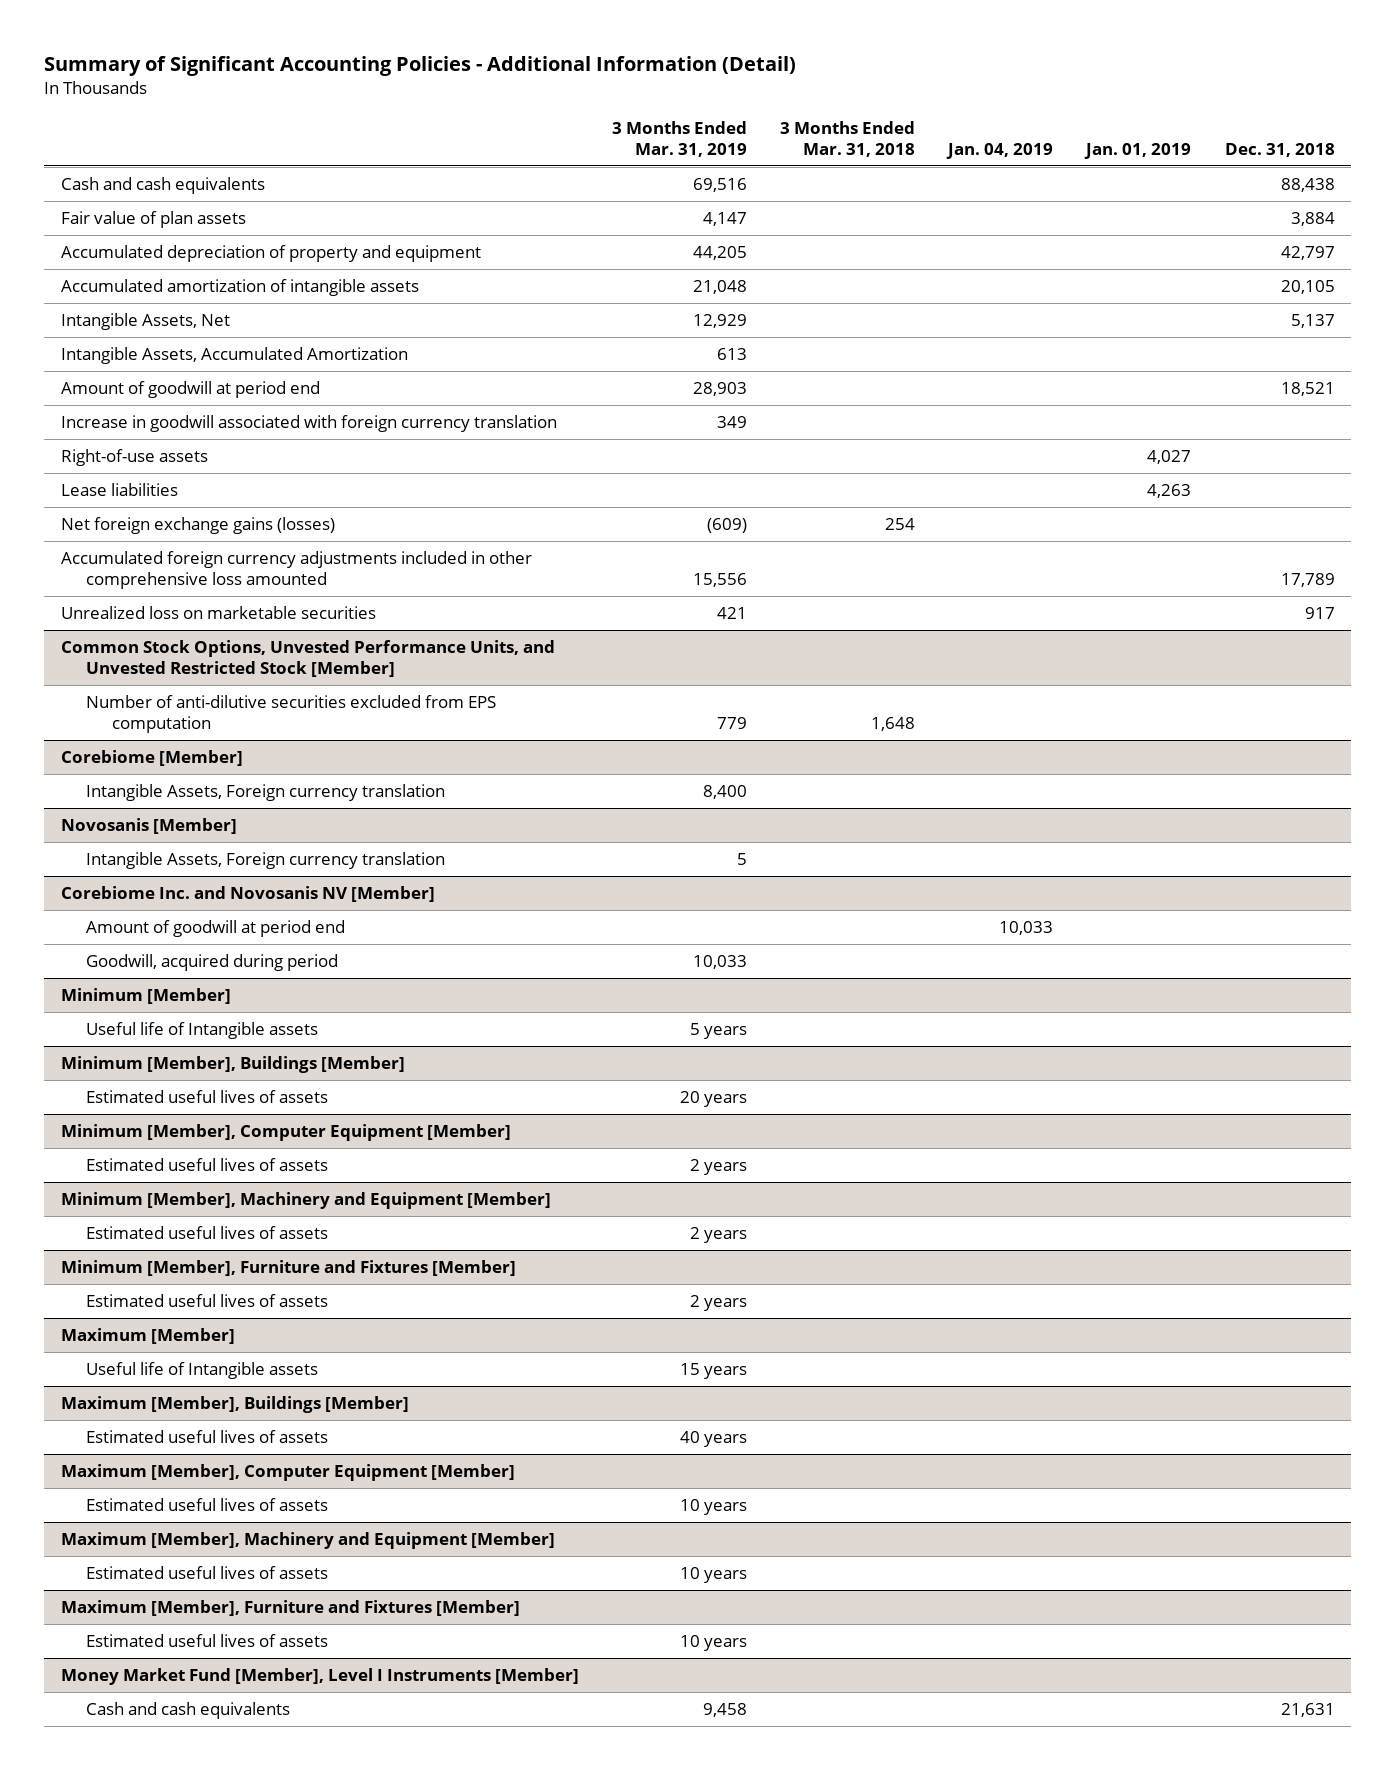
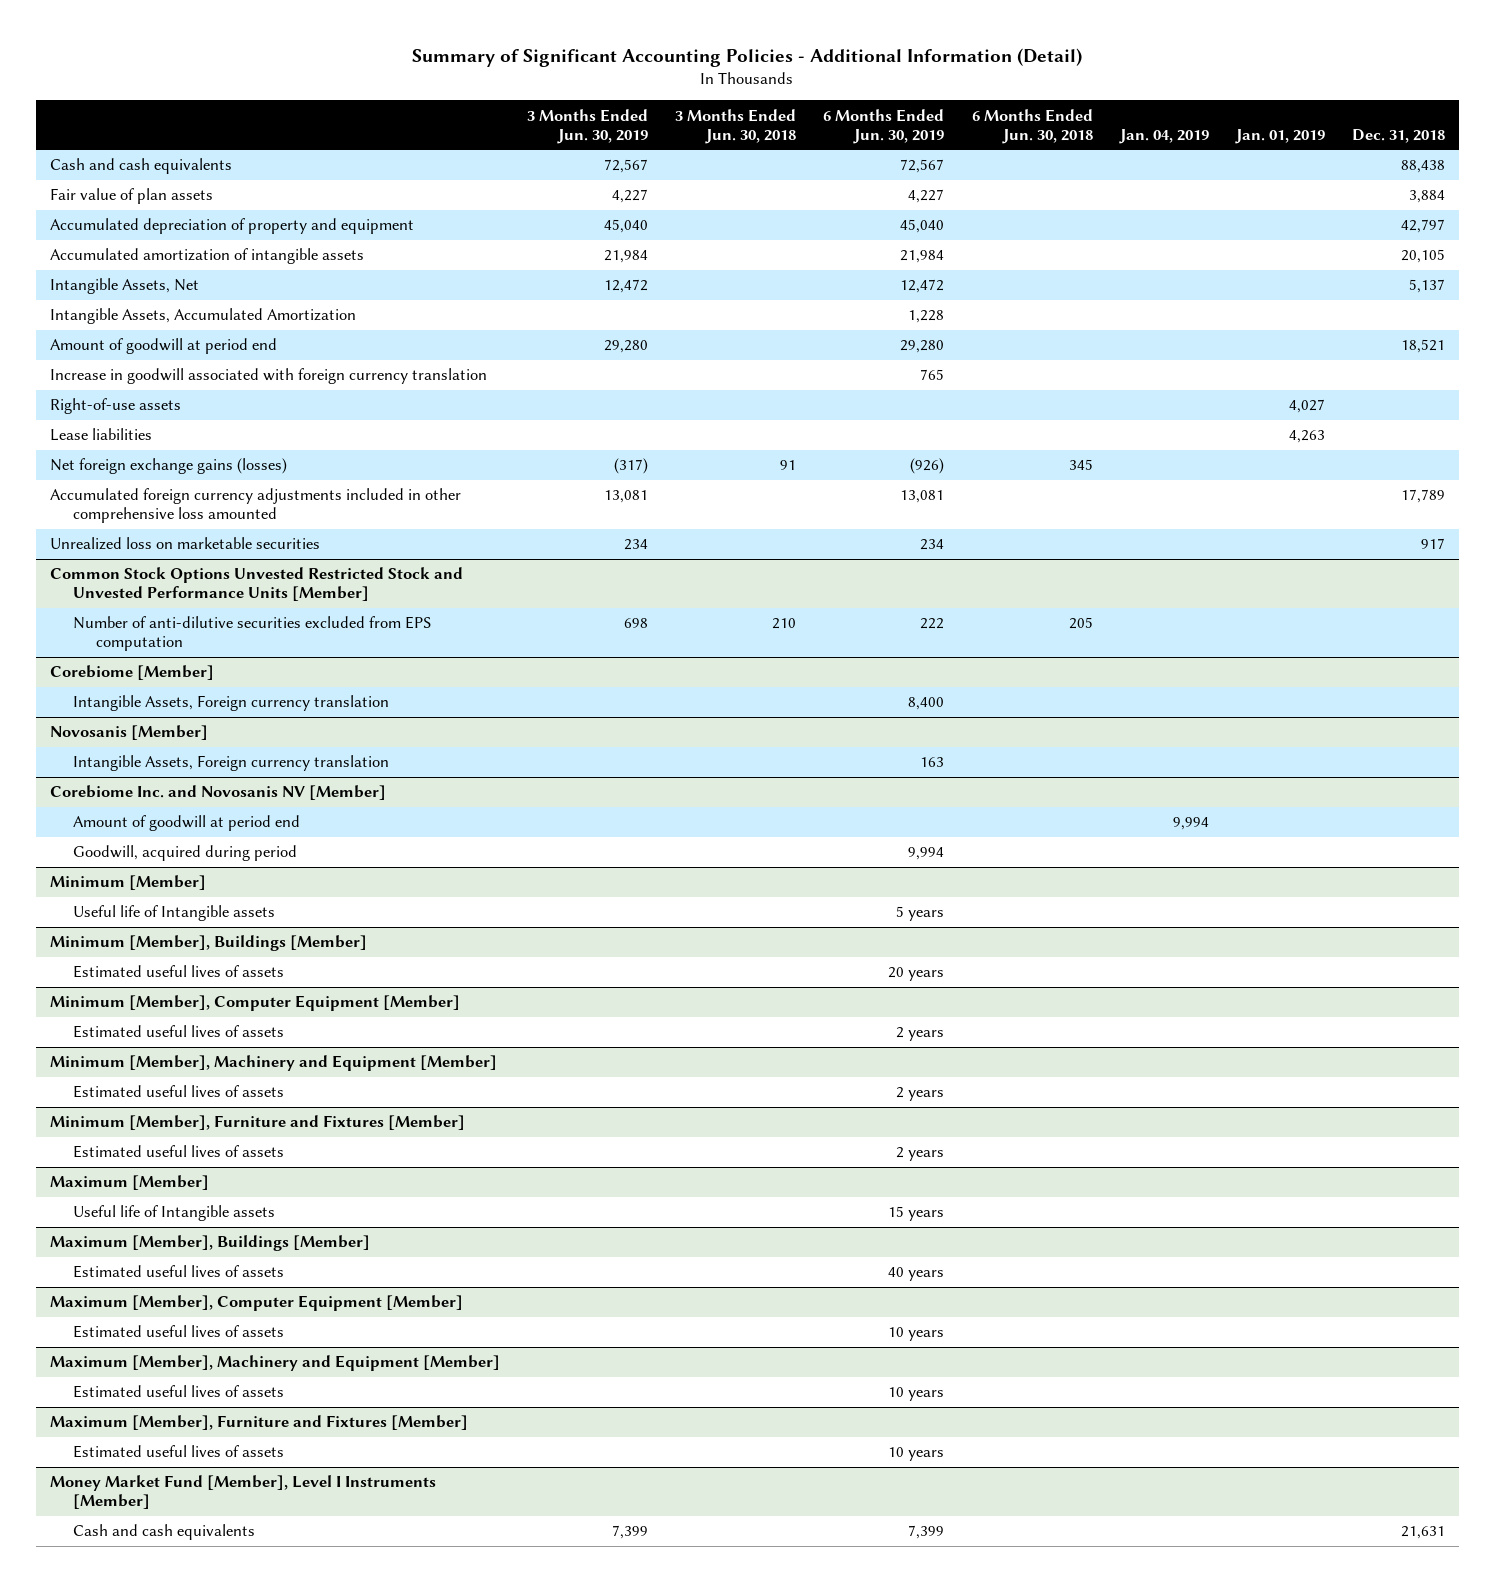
[612,121,748,157] 3 Months Ended Mar. 31, 2019 -> none
[780,121,916,157] 3 Months Ended Mar. 31, 2018 -> none
none -> [526,108,648,144] 3 Months Ended Jun. 30, 2019
none -> [675,108,797,144] 3 Months Ended Jun. 30, 2018
none -> [823,108,945,144] 6 Months Ended Jun. 30, 2019
none -> [971,108,1093,144] 6 Months Ended Jun. 30, 2018
[60,640,555,677] Common Stock Options, Unvested Performance Units, and Unvested Restricted Stock [Member] -> [49,567,463,602] Common Stock Options Unvested Restricted Stock and Unvested Performance Units [Member]
[999,921,1054,936] 10,033 -> [1172,817,1209,831] 9,994

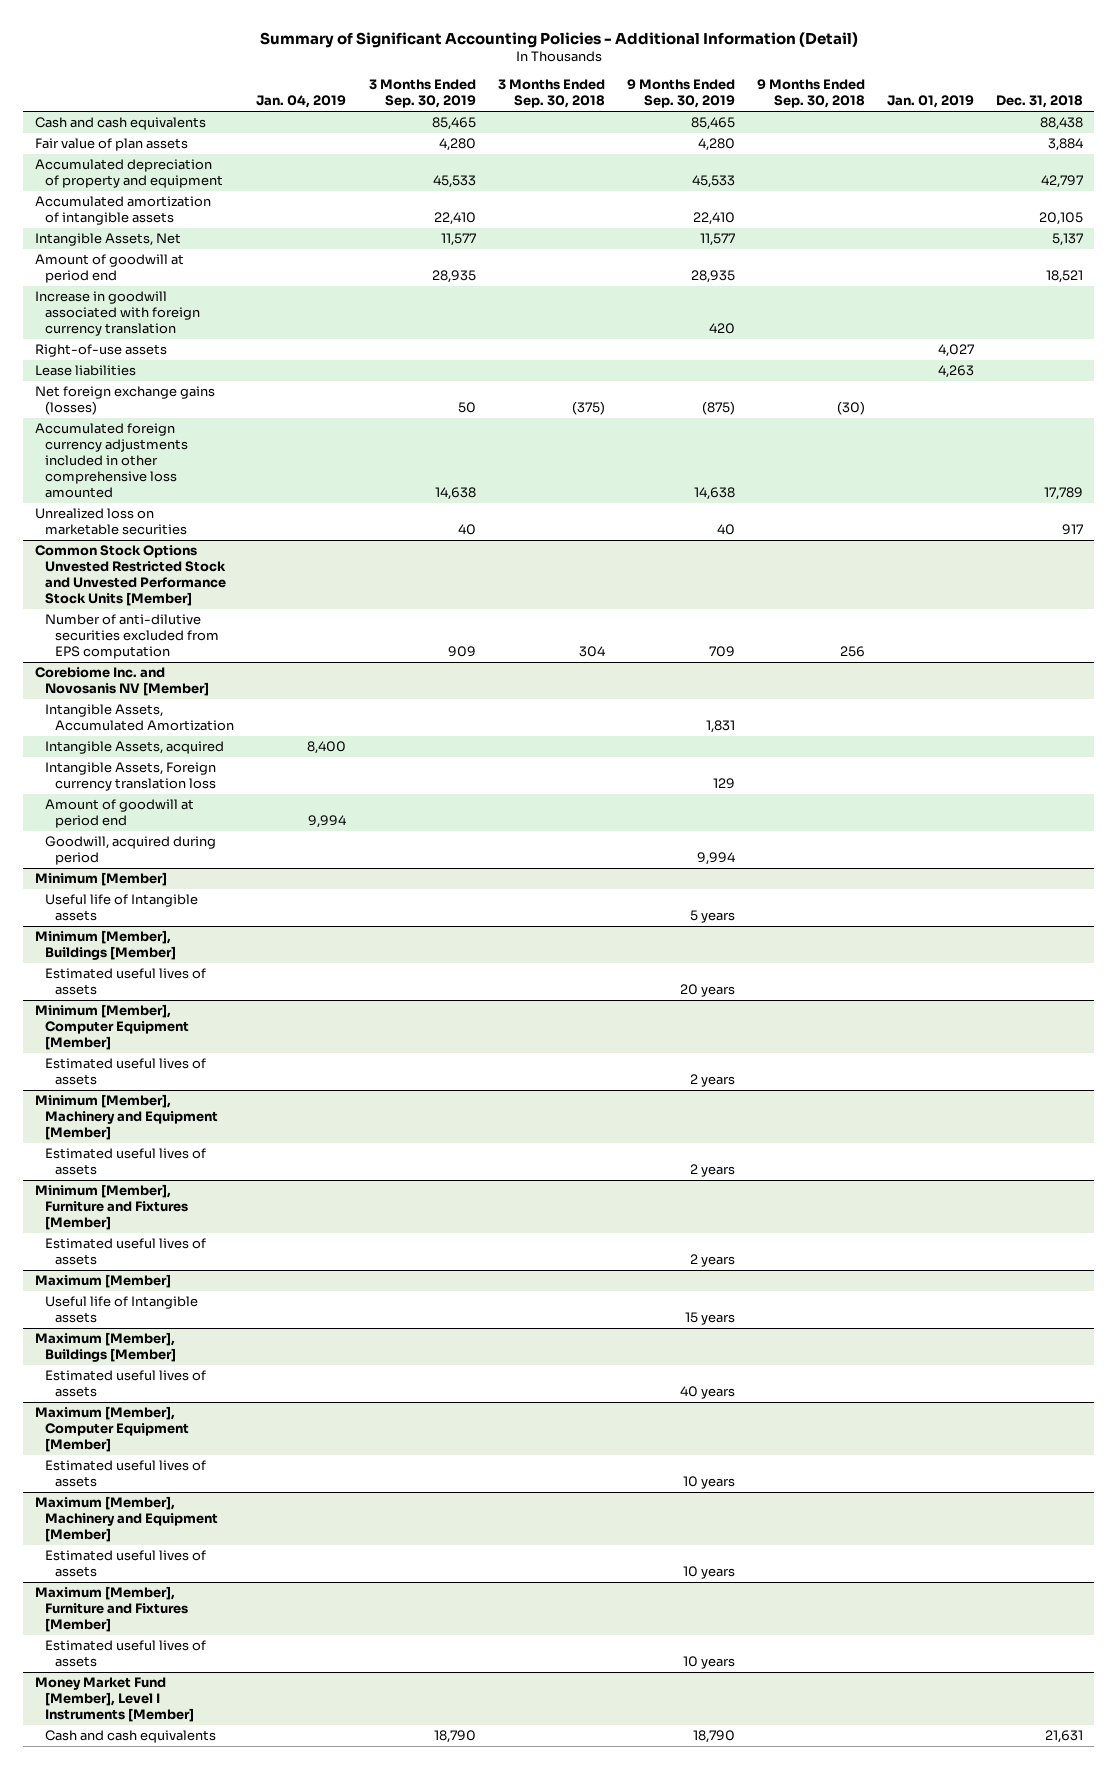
[526,108,648,144] 3 Months Ended Jun. 30, 2019 -> none
[675,108,797,144] 3 Months Ended Jun. 30, 2018 -> none
[823,108,945,144] 6 Months Ended Jun. 30, 2019 -> none
[971,108,1093,144] 6 Months Ended Jun. 30, 2018 -> none
none -> [368,79,476,109] 3 Months Ended Sep. 30, 2019
none -> [497,79,605,109] 3 Months Ended Sep. 30, 2018
none -> [626,79,735,109] 9 Months Ended Sep. 30, 2019
none -> [756,79,865,109] 9 Months Ended Sep. 30, 2018
[49,308,356,325] Intangible Assets, Accumulated Amortization -> none
[49,567,463,602] Common Stock Options Unvested Restricted Stock and Unvested Performance Units [Member] -> [34,545,226,607] Common Stock Options Unvested Restricted Stock and Unvested Performance Stock Units [Member]
[49,665,214,681] Corebiome [Member] -> none
[73,695,390,712] Intangible Assets, Foreign currency translation -> none
[49,725,208,741] Novosanis [Member] -> none
[73,755,390,772] Intangible Assets, Foreign currency translation -> none
none -> [44,704,235,732] Intangible Assets, Accumulated Amortization
none -> [44,741,224,755] Intangible Assets, acquired
none -> [44,762,217,792] Intangible Assets, Foreign currency translation loss

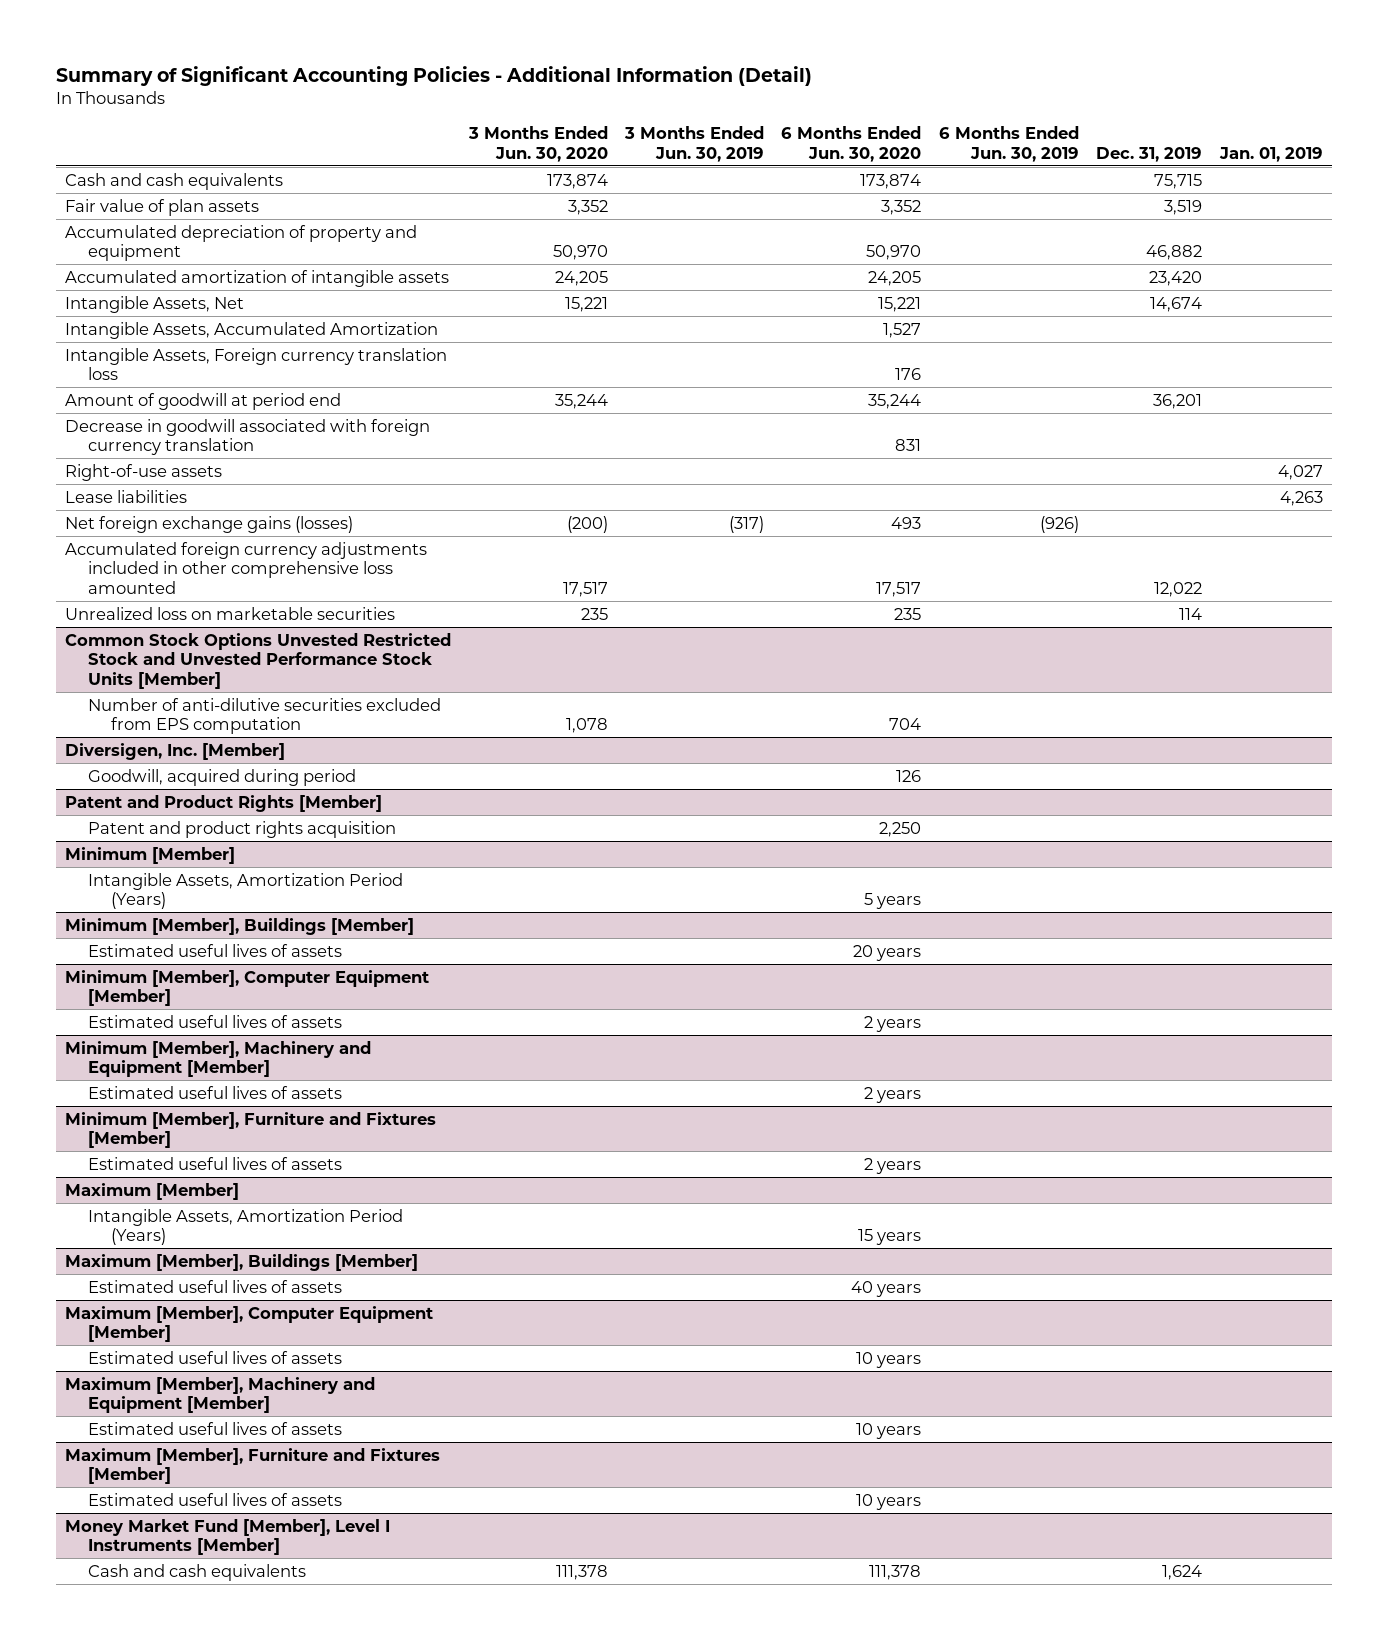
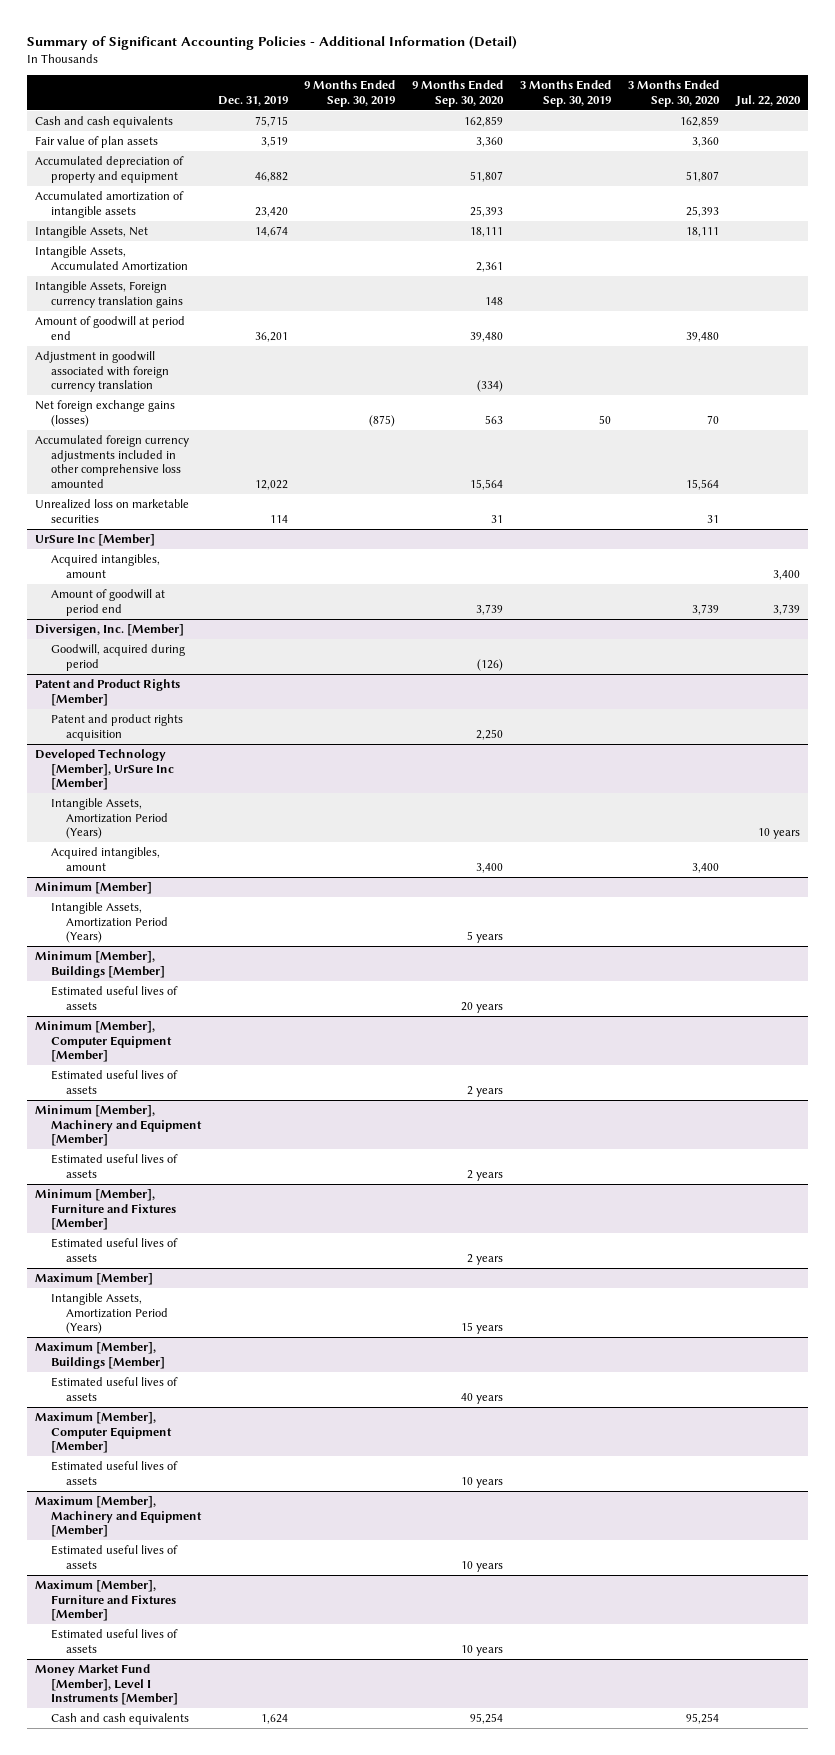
[467,126,608,162] 3 Months Ended Jun. 30, 2020 -> none
[624,126,765,162] 3 Months Ended Jun. 30, 2019 -> none
[781,126,922,162] 6 Months Ended Jun. 30, 2020 -> none
[938,126,1079,162] 6 Months Ended Jun. 30, 2019 -> none
[1218,146,1323,162] Jan. 01, 2019 -> none
none -> [304,80,396,107] 9 Months Ended Sep. 30, 2019
none -> [412,80,505,107] 9 Months Ended Sep. 30, 2020
none -> [519,80,611,107] 3 Months Ended Sep. 30, 2019
none -> [627,80,720,107] 3 Months Ended Sep. 30, 2020
none -> [734,94,801,107] Jul. 22, 2020
[65,347,448,381] Intangible Assets, Foreign currency translation loss -> [35,281,183,308] Intangible Assets, Foreign currency translation gains
[65,463,223,481] Right-of-use assets -> none
[65,489,188,503] Lease liabilities -> none
[65,418,431,456] Decrease in goodwill associated with foreign currency translation -> [35,351,169,393] Adjustment in goodwill associated with foreign currency translation
[65,632,452,689] Common Stock Options Unvested Restricted Stock and Unvested Performance Stock Units [Member] -> none
[87,697,441,735] Number of anti-dilutive securities excluded from EPS computation -> none
none -> [35,534,156,547] UrSure Inc [Member]
none -> [50,554,160,578] Acquired intangibles, amount
none -> [50,589,165,616] Amount of goodwill at period end
none -> [35,749,174,791] Developed Technology [Member], UrSure Inc [Member]
none -> [50,798,169,840] Intangible Assets, Amortization Period (Years)
none -> [50,847,160,871] Acquired intangibles, amount

